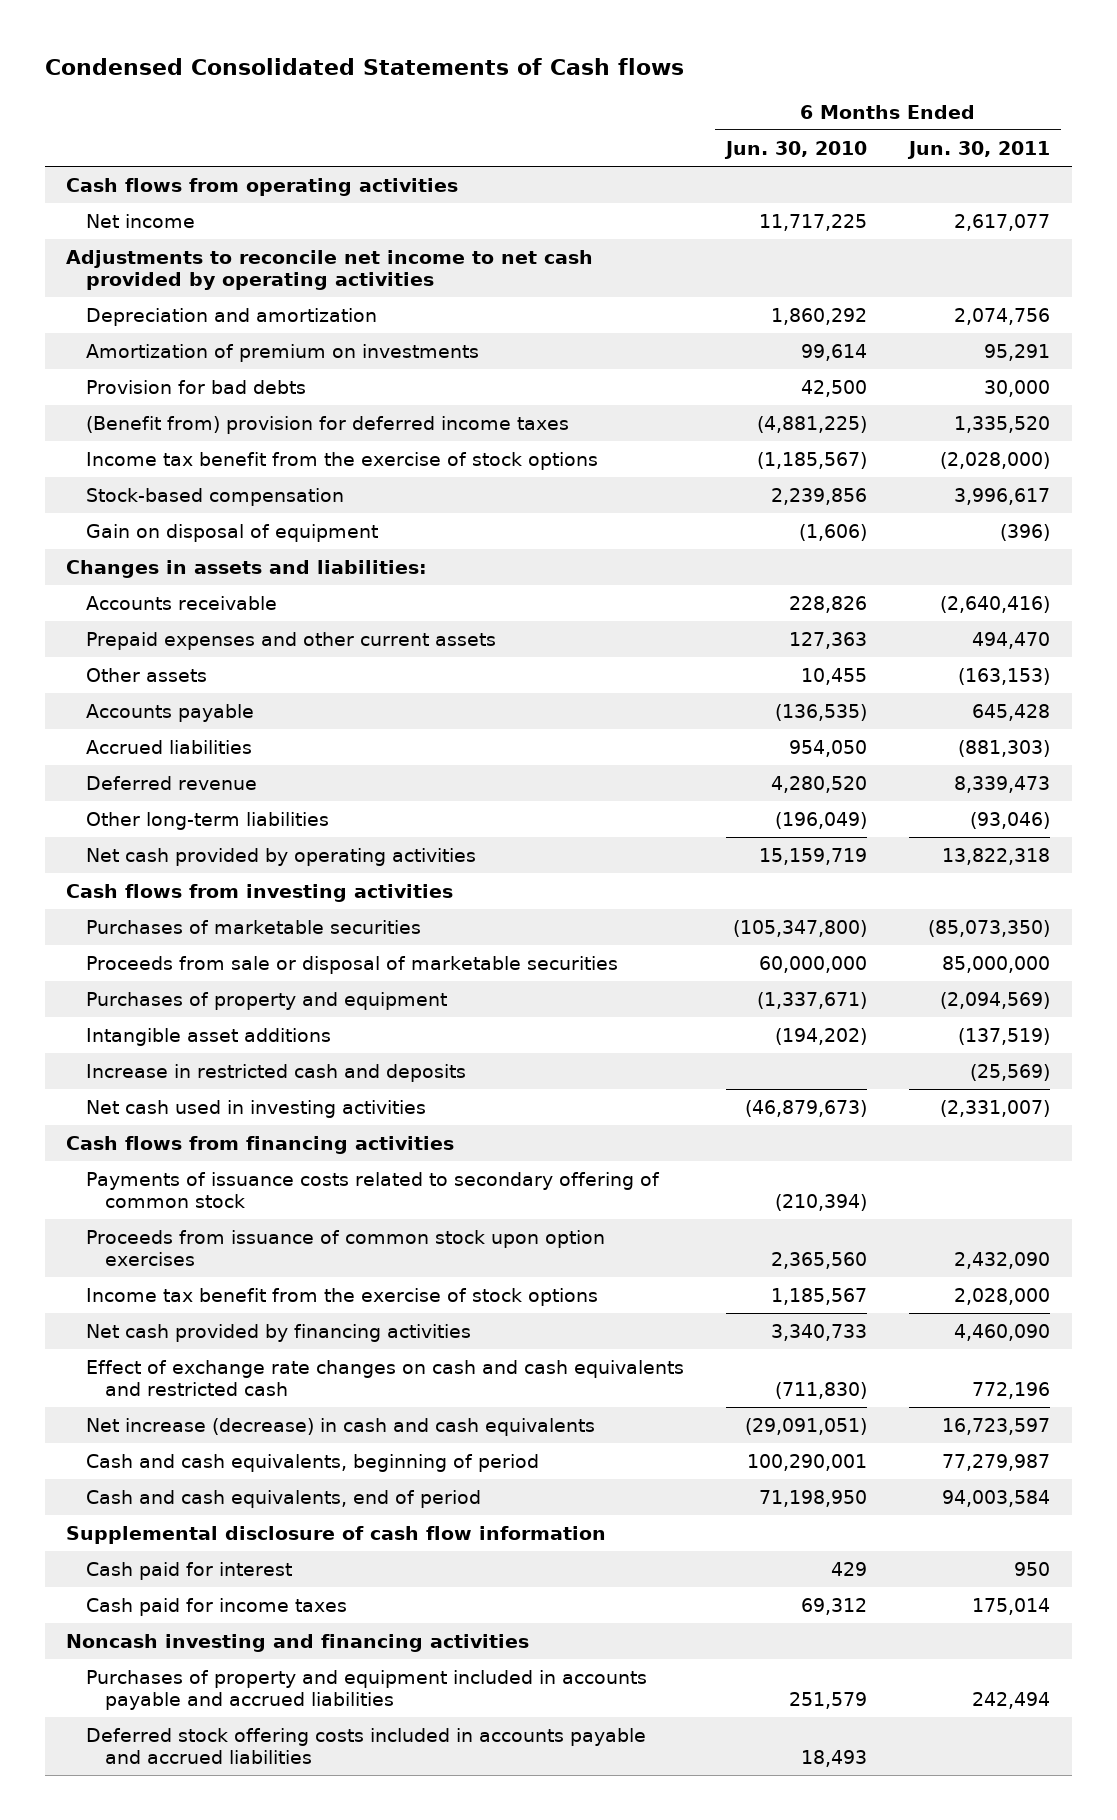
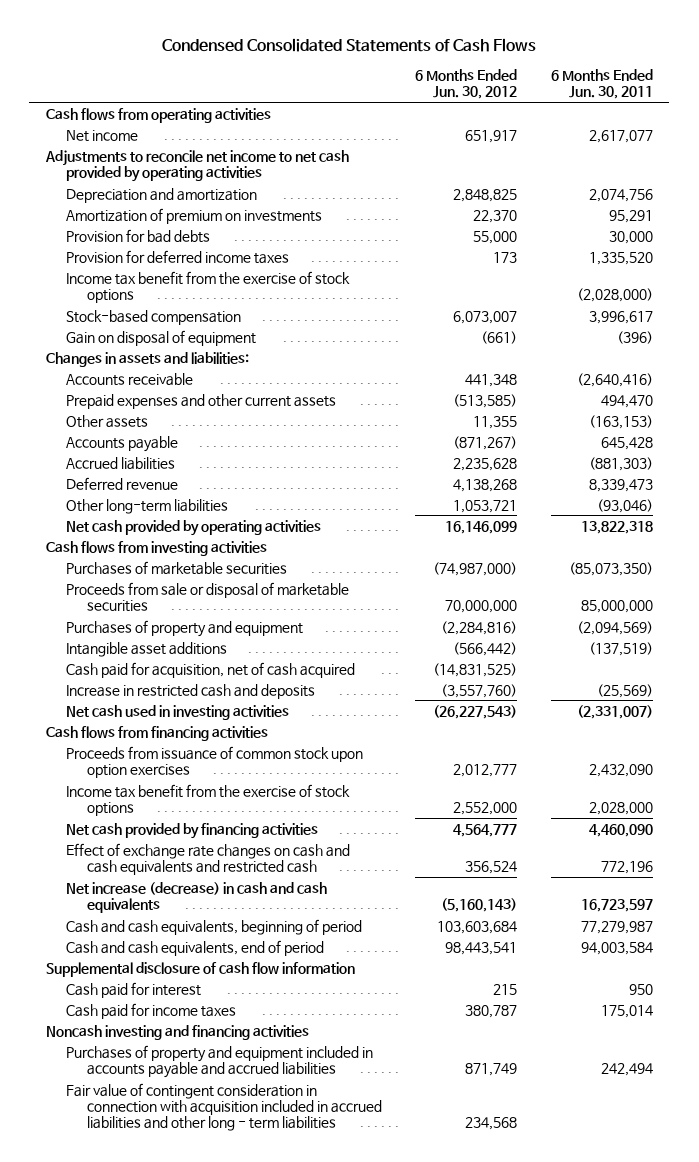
[45,57,685,75] Condensed Consolidated Statements of Cash flows -> [162,37,537,52] Condensed Consolidated Statements of Cash Flows
[723,140,867,159] Jun. 30, 2010 -> none
none -> [415,69,518,100] 6 Months Ended Jun. 30, 2012
[85,416,569,435] (Benefit from) provision for deferred income taxes -> [66,249,290,264] Provision for deferred income taxes
none -> [66,661,356,678] Cash paid for acquisition, net of cash acquired
[85,1172,660,1209] Payments of issuance costs related to secondary offering of common stock -> none
[85,1728,646,1765] Deferred stock offering costs included in accounts payable and accrued liabilities -> none
none -> [66,1082,382,1131] Fair value of contingent consideration in connection with acquisition included in accrued liabilities and other long - term liabilities

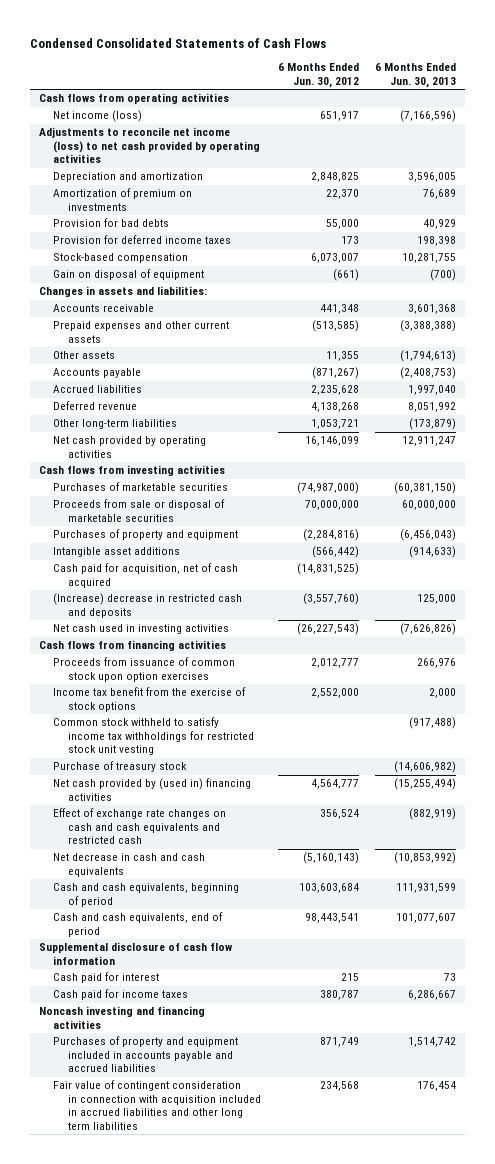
[550,69,653,100] 6 Months Ended Jun. 30, 2011 -> none
none -> [375,63,457,88] 6 Months Ended Jun. 30, 2013
[66,129,139,142] Net income -> [53,110,143,123] Net income (loss)
[45,149,350,182] Adjustments to reconcile net income to net cash provided by operating activities -> [38,127,261,164] Adjustments to reconcile net income (loss) to net cash provided by operating activities
[66,270,351,303] Income tax benefit from the exercise of stock options -> none
[66,683,316,699] Increase in restricted cash and deposits -> [53,593,243,618] (Increase) decrease in restricted cash and deposits
none -> [53,717,254,756] Common stock withheld to satisfy income tax withholdings for restricted stock unit vesting
none -> [53,761,188,773] Purchase of treasury stock
[66,822,319,839] Net cash provided by financing activities -> [53,778,252,801] Net cash provided by (used in) financing activities
[66,881,328,913] Net increase (decrease) in cash and cash equivalents -> [53,853,206,877] Net decrease in cash and cash equivalents
[66,1082,382,1131] Fair value of contingent consideration in connection with acquisition included in accrued liabilities and other long - term liabilities -> [53,1080,261,1130] Fair value of contingent consideration in connection with acquisition included in accrued liabilities and other long term liabilities

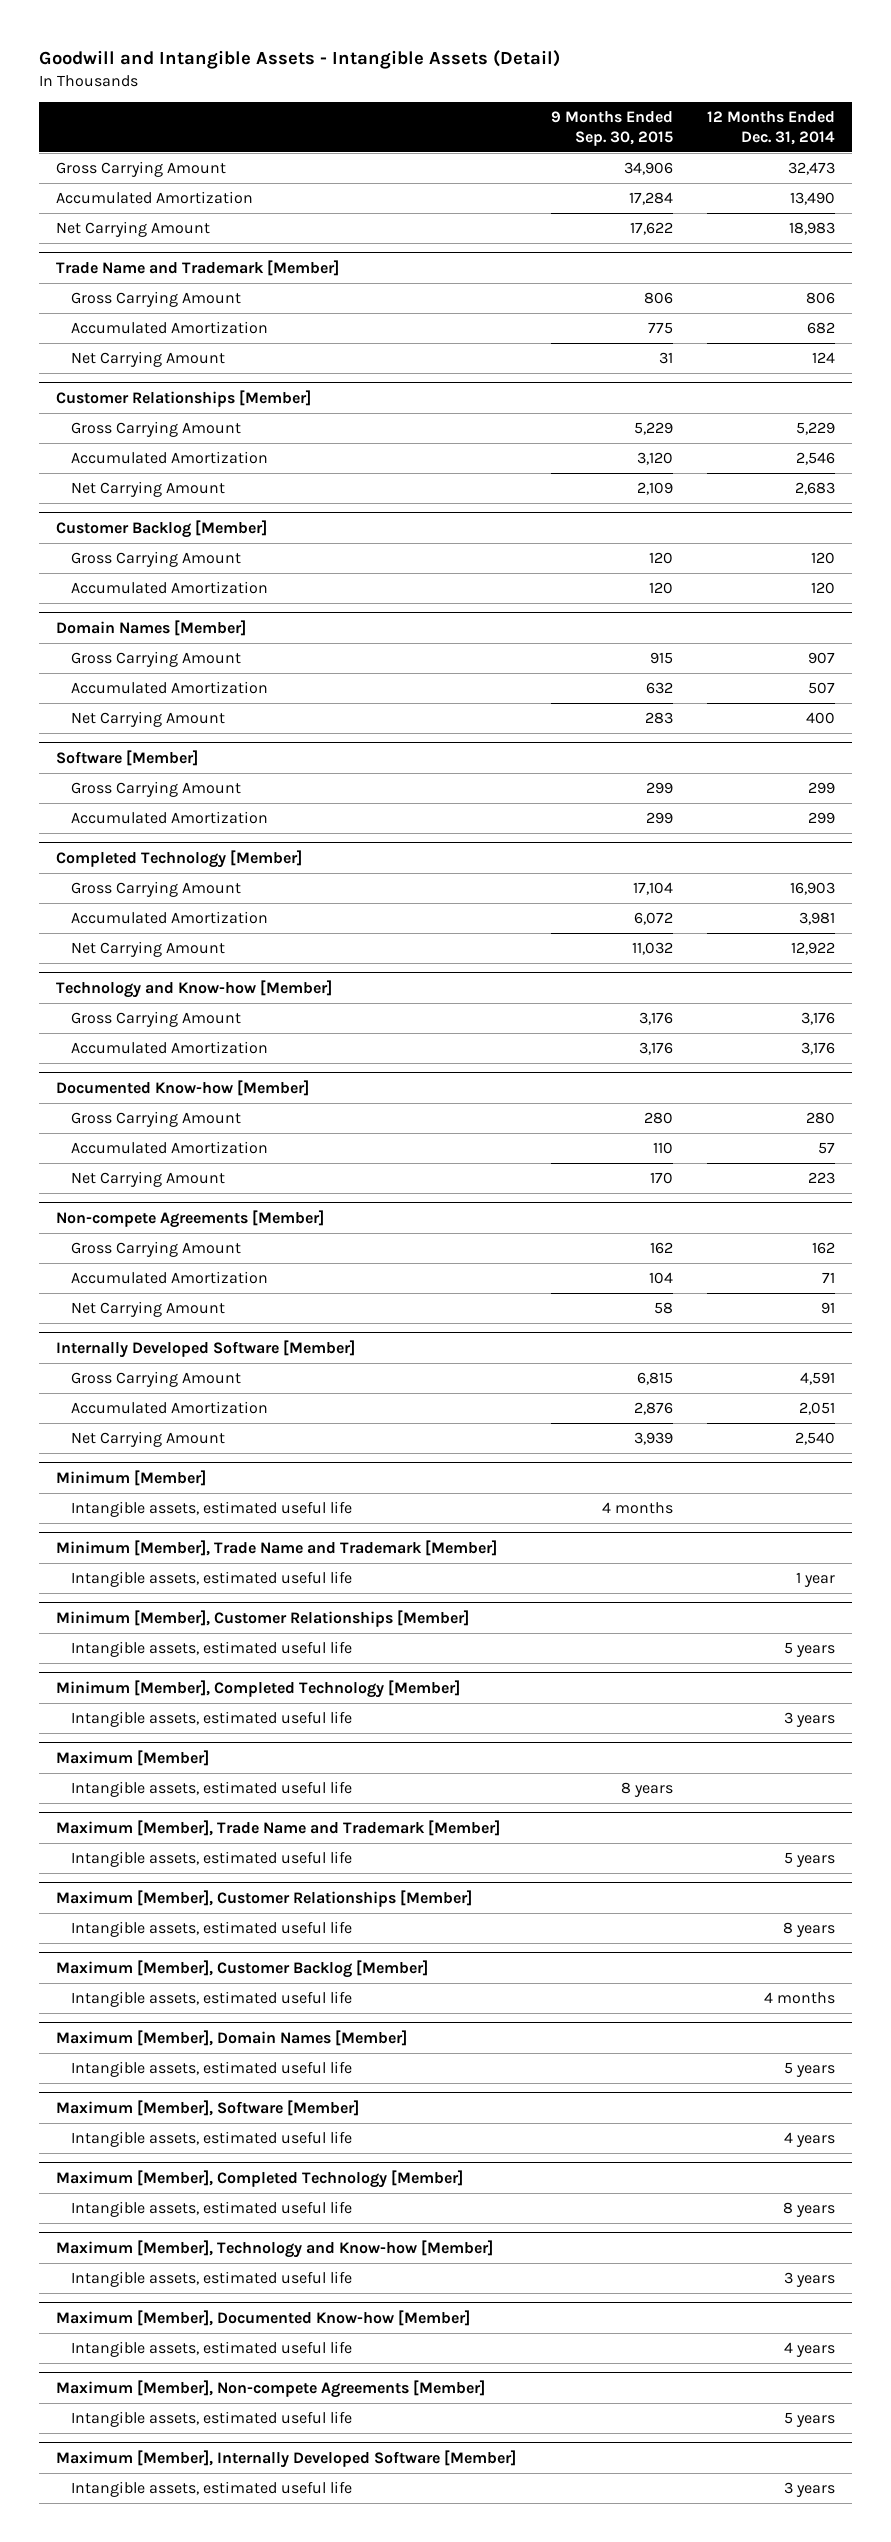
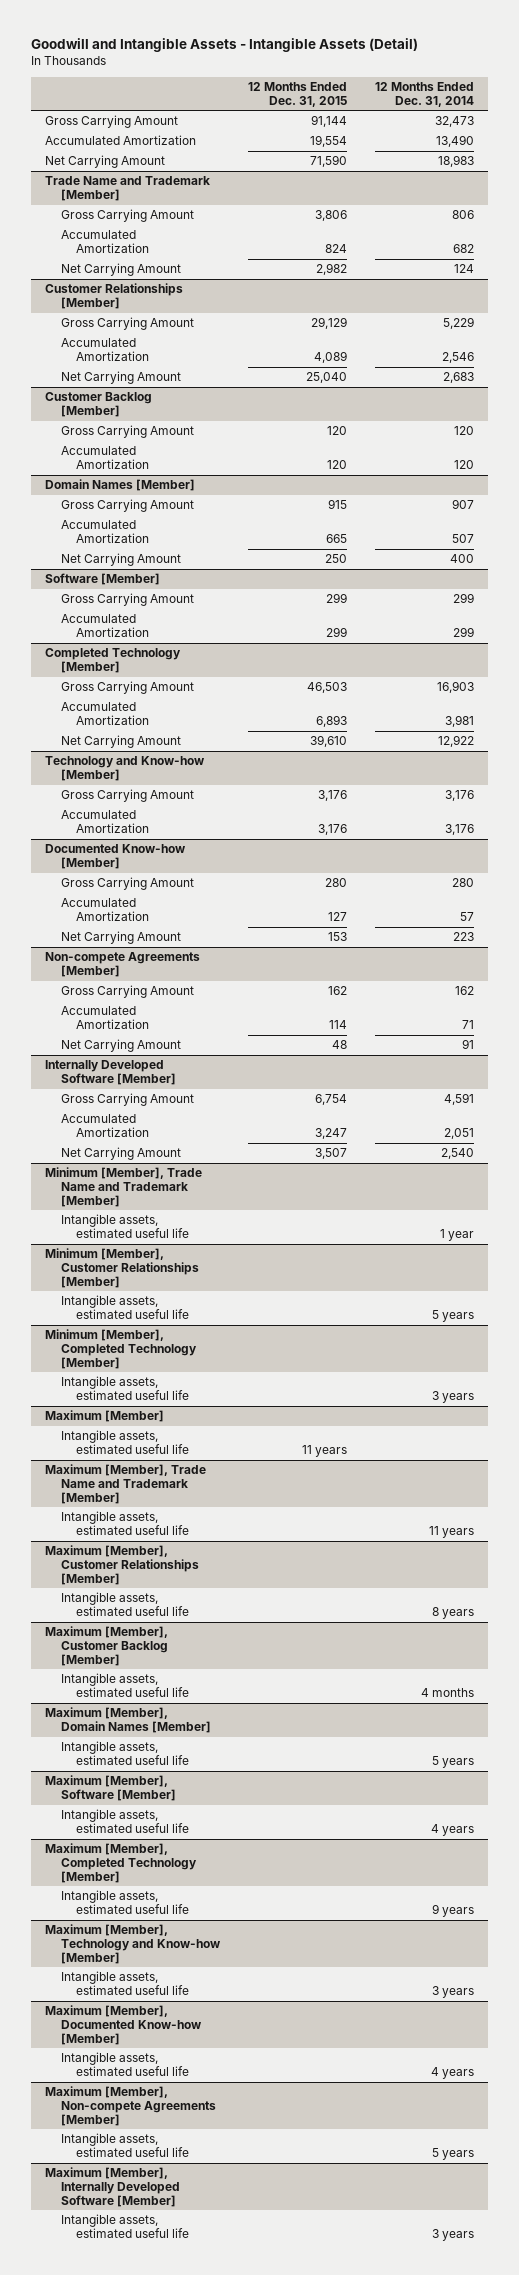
[550,110,673,146] 9 Months Ended Sep. 30, 2015 -> none
none -> [247,81,347,107] 12 Months Ended Dec. 31, 2015
[56,1469,207,1486] Minimum [Member] -> none
[70,1500,352,1517] Intangible assets, estimated useful life -> none
[783,1851,835,1867] 5 years -> [429,1526,475,1539] 11 years
[782,2201,835,2217] 8 years -> [432,1904,475,1918] 9 years

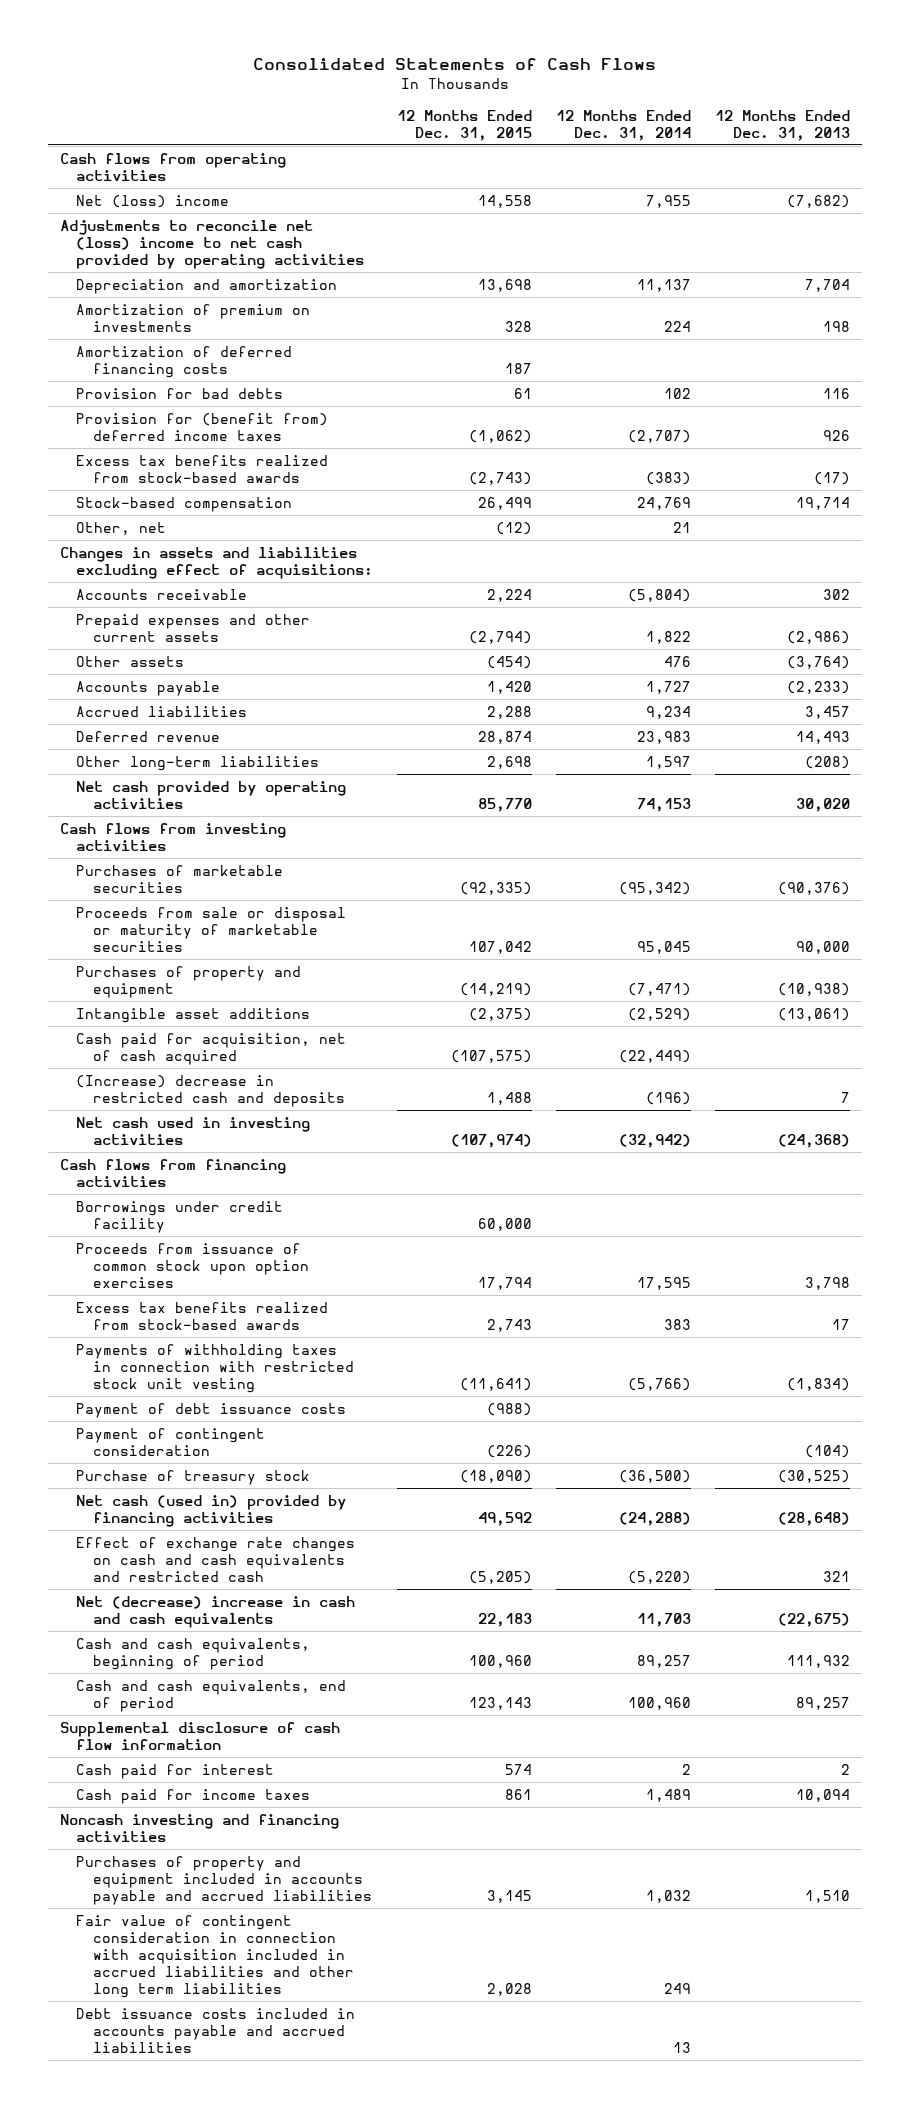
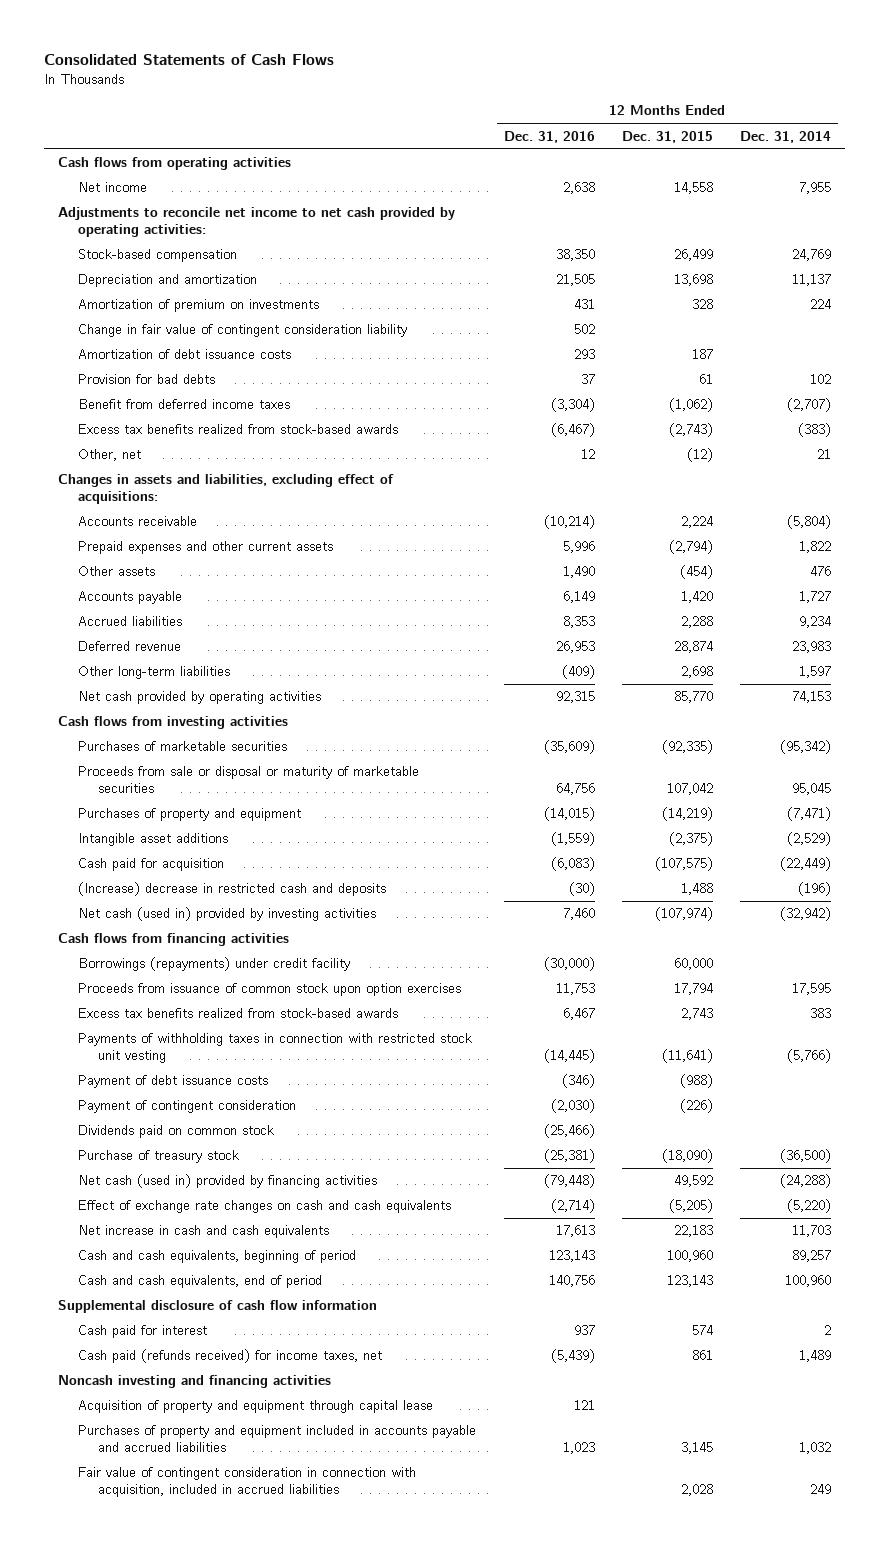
[715,109,851,141] 12 Months Ended Dec. 31, 2013 -> none
none -> [503,130,595,143] Dec. 31, 2016
[76,195,230,209] Net (loss) income -> [78,182,148,193] Net income
[59,220,365,269] Adjustments to reconcile net (loss) income to net cash provided by operating activities -> [57,207,455,238] Adjustments to reconcile net income to net cash provided by operating activities:
[76,497,293,513] Stock-based compensation -> [78,249,238,263] Stock-based compensation
none -> [78,324,408,338] Change in fair value of contingent consideration liability
[76,346,293,378] Amortization of deferred financing costs -> [78,349,292,360] Amortization of debt issuance costs
[76,413,329,441] Provision for (benefit from) deferred income taxes -> [78,399,291,410] Benefit from deferred income taxes
[59,547,374,579] Changes in assets and liabilities excluding effect of acquisitions: -> [57,474,394,505] Changes in assets and liabilities, excluding effect of acquisitions:
[76,1033,347,1065] Cash paid for acquisition, net of cash acquired -> [78,858,225,872] Cash paid for acquisition
[76,1117,311,1145] Net cash used in investing activities -> [78,907,377,922] Net cash (used in) provided by investing activities
[76,1201,284,1233] Borrowings under credit facility -> [78,957,351,972] Borrowings (repayments) under credit facility
none -> [78,1125,275,1139] Dividends paid on common stock
[76,1537,356,1582] Effect of exchange rate changes on cash and cash equivalents and restricted cash -> [78,1200,452,1214] Effect of exchange rate changes on cash and cash equivalents
[76,1596,356,1628] Net (decrease) increase in cash and cash equivalents -> [78,1225,330,1239] Net increase in cash and cash equivalents
[76,1789,311,1805] Cash paid for income taxes -> [78,1349,383,1364] Cash paid (refunds received) for income taxes, net
none -> [78,1400,434,1414] Acquisition of property and equipment through capital lease
[76,2008,356,2053] Debt issuance costs included in accounts payable and accrued liabilities -> none
[76,1915,354,1998] Fair value of contingent consideration in connection with acquisition included in accrued liabilities and other long term liabilities -> [78,1467,417,1498] Fair value of contingent consideration in connection with acquisition, included in accrued liabilities

